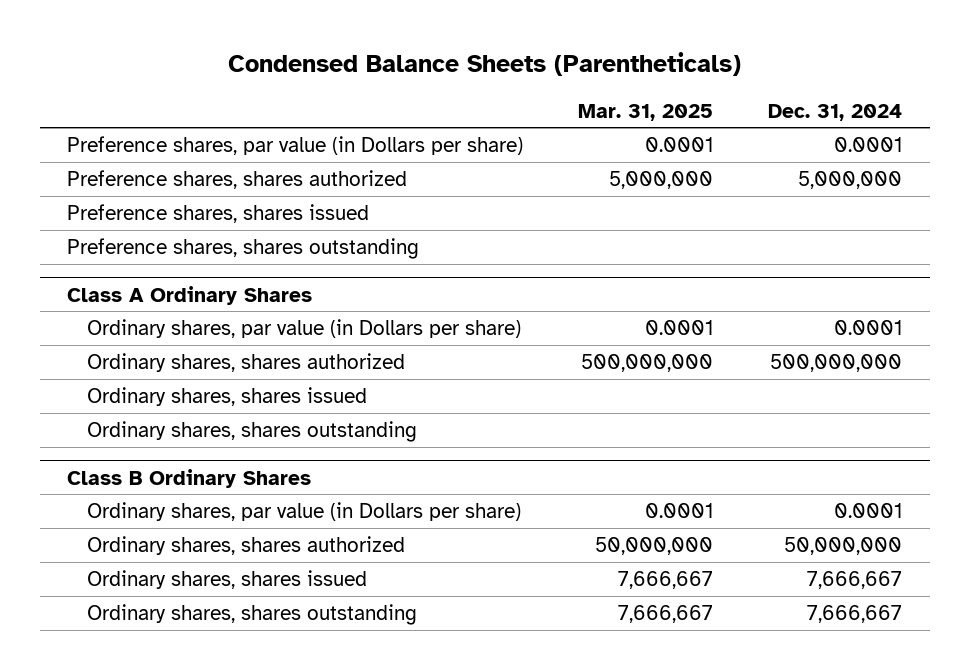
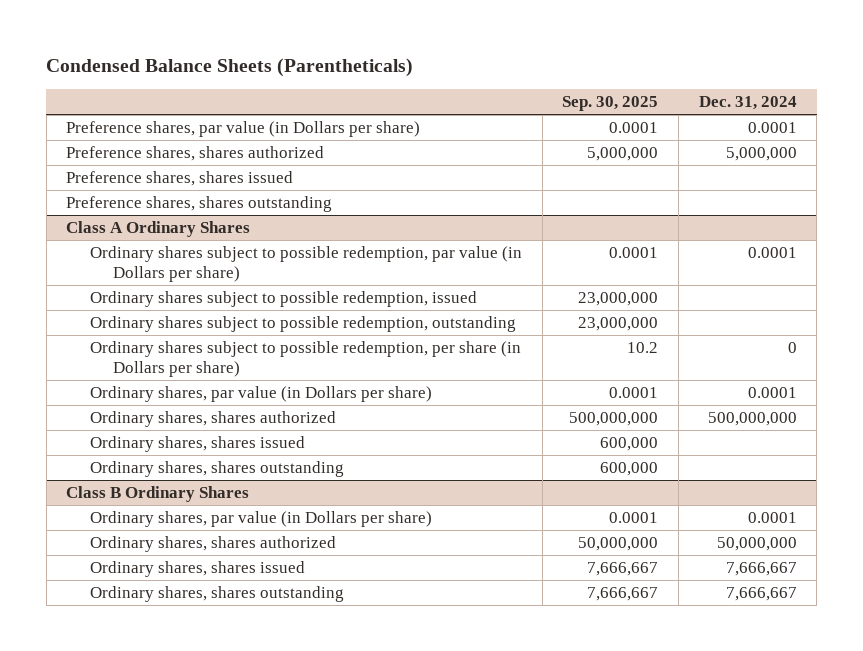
[578,103,714,121] Mar. 31, 2025 -> none
none -> [562,96,659,112] Sep. 30, 2025
none -> [89,246,522,282] Ordinary shares subject to possible redemption, par value (in Dollars per share)
none -> [89,291,477,308] Ordinary shares subject to possible redemption, issued
none -> [89,316,516,333] Ordinary shares subject to possible redemption, outstanding
none -> [89,341,521,377] Ordinary shares subject to possible redemption, per share (in Dollars per share)

